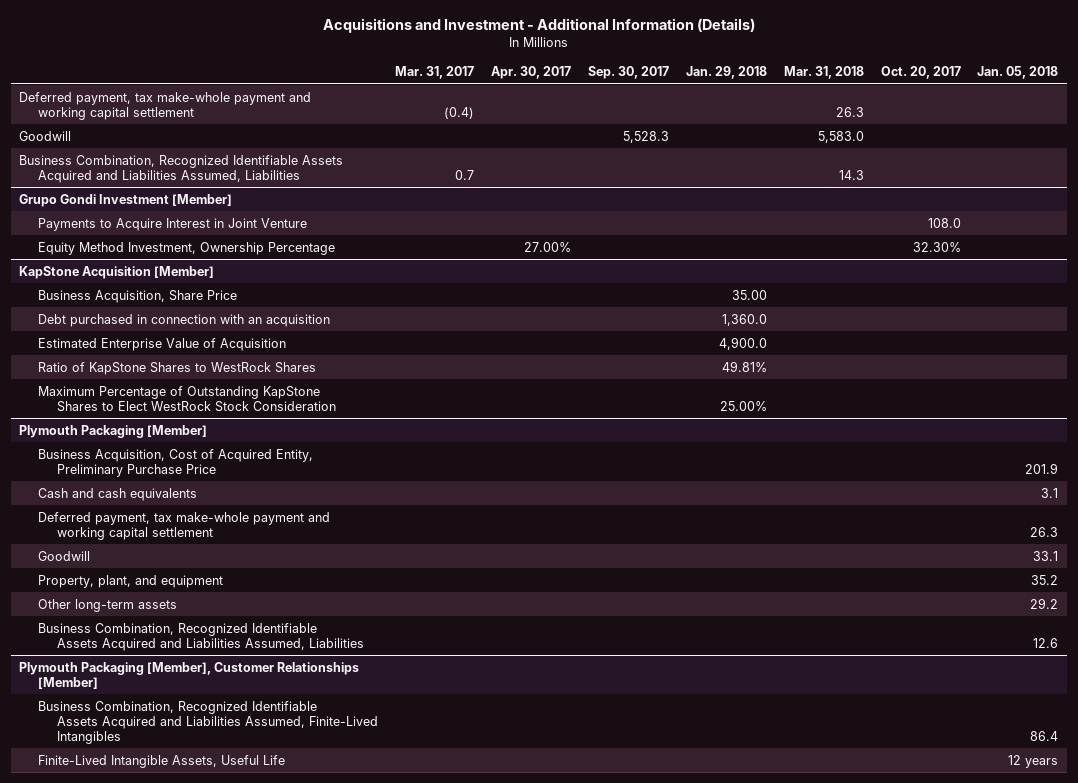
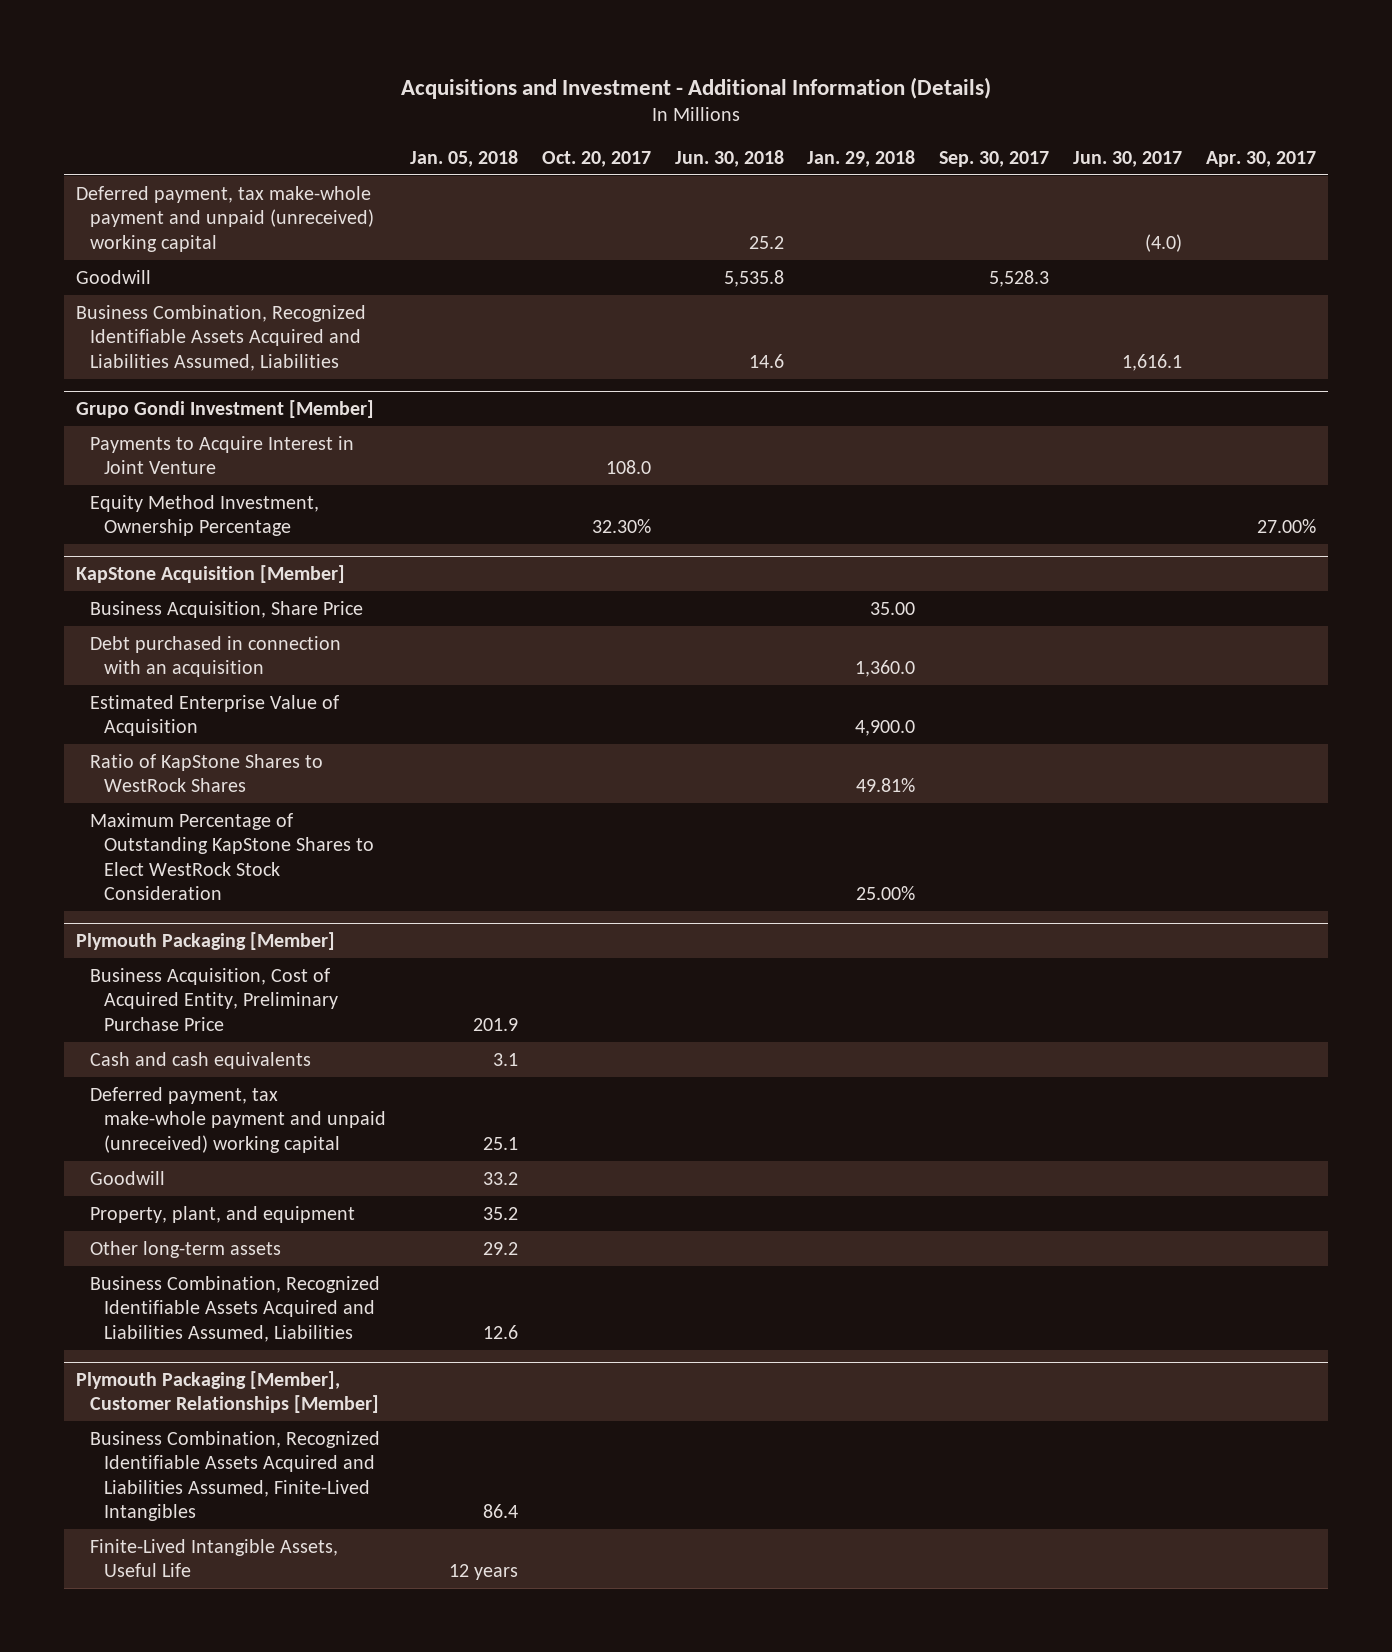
[395,66,475,80] Mar. 31, 2017 -> none
[783,66,864,80] Mar. 31, 2018 -> none
none -> [674,149,784,167] Jun. 30, 2018
none -> [1073,150,1183,167] Jun. 30, 2017
[19,91,312,120] Deferred payment, tax make-whole payment and working capital settlement -> [76,185,375,252] Deferred payment, tax make-whole payment and unpaid (unreceived) working capital
[38,511,331,540] Deferred payment, tax make-whole payment and working capital settlement -> [90,1086,387,1153] Deferred payment, tax make-whole payment and unpaid (unreceived) working capital
[1030,526,1059,537] 26.3 -> [482,1136,518,1150] 25.1
[1033,550,1059,561] 33.1 -> [482,1171,518,1185] 33.2

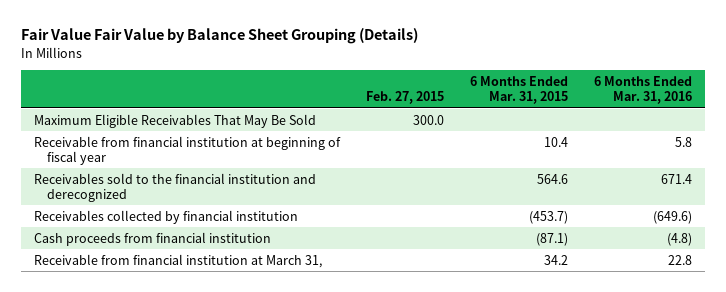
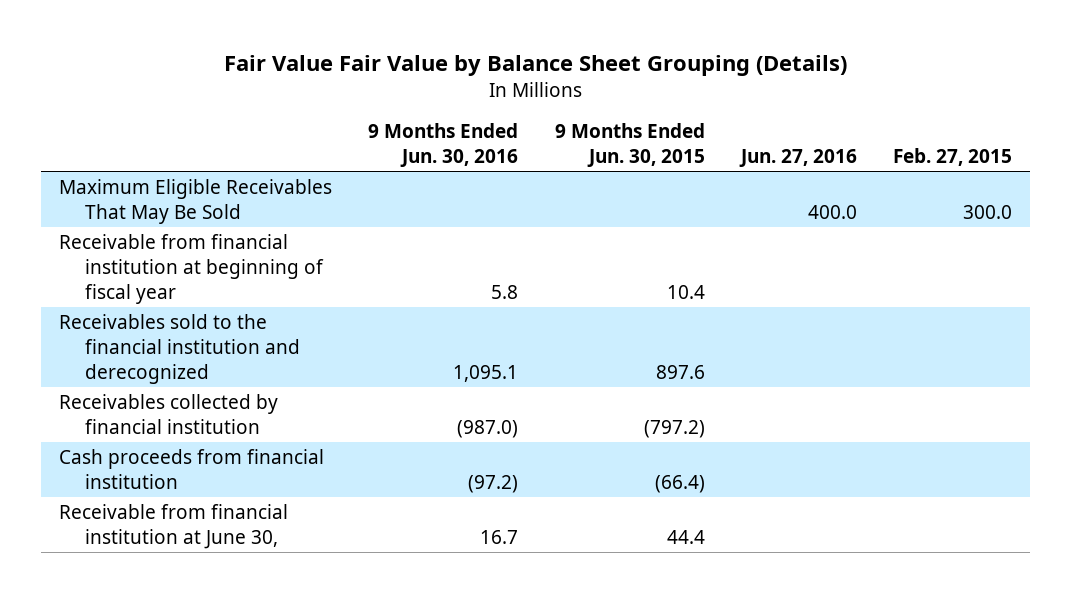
[470,75,569,105] 6 Months Ended Mar. 31, 2015 -> none
[594,75,693,105] 6 Months Ended Mar. 31, 2016 -> none
none -> [368,123,519,168] 9 Months Ended Jun. 30, 2016
none -> [554,123,705,168] 9 Months Ended Jun. 30, 2015
none -> [739,149,858,168] Jun. 27, 2016
[33,253,322,268] Receivable from financial institution at March 31, -> [59,504,289,550] Receivable from financial institution at June 30,

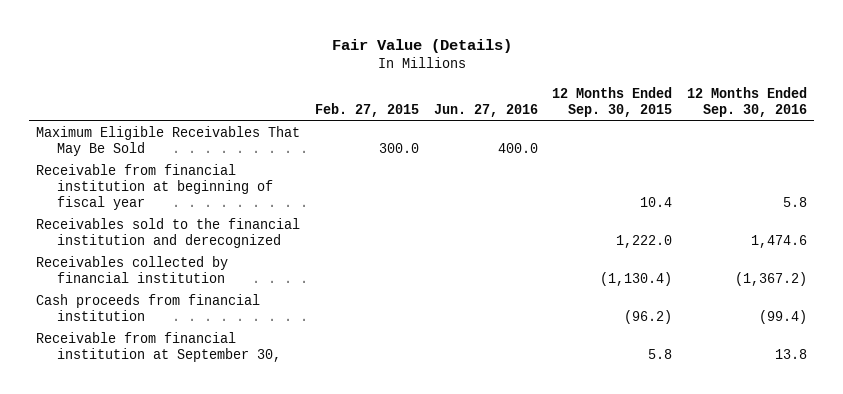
[223,54,847,76] Fair Value Fair Value by Balance Sheet Grouping (Details) -> [331,39,512,54] Fair Value (Details)
[368,123,519,168] 9 Months Ended Jun. 30, 2016 -> none
[554,123,705,168] 9 Months Ended Jun. 30, 2015 -> none
none -> [552,86,673,117] 12 Months Ended Sep. 30, 2015
none -> [686,86,807,117] 12 Months Ended Sep. 30, 2016
[59,504,289,550] Receivable from financial institution at June 30, -> [36,331,282,362] Receivable from financial institution at September 30,

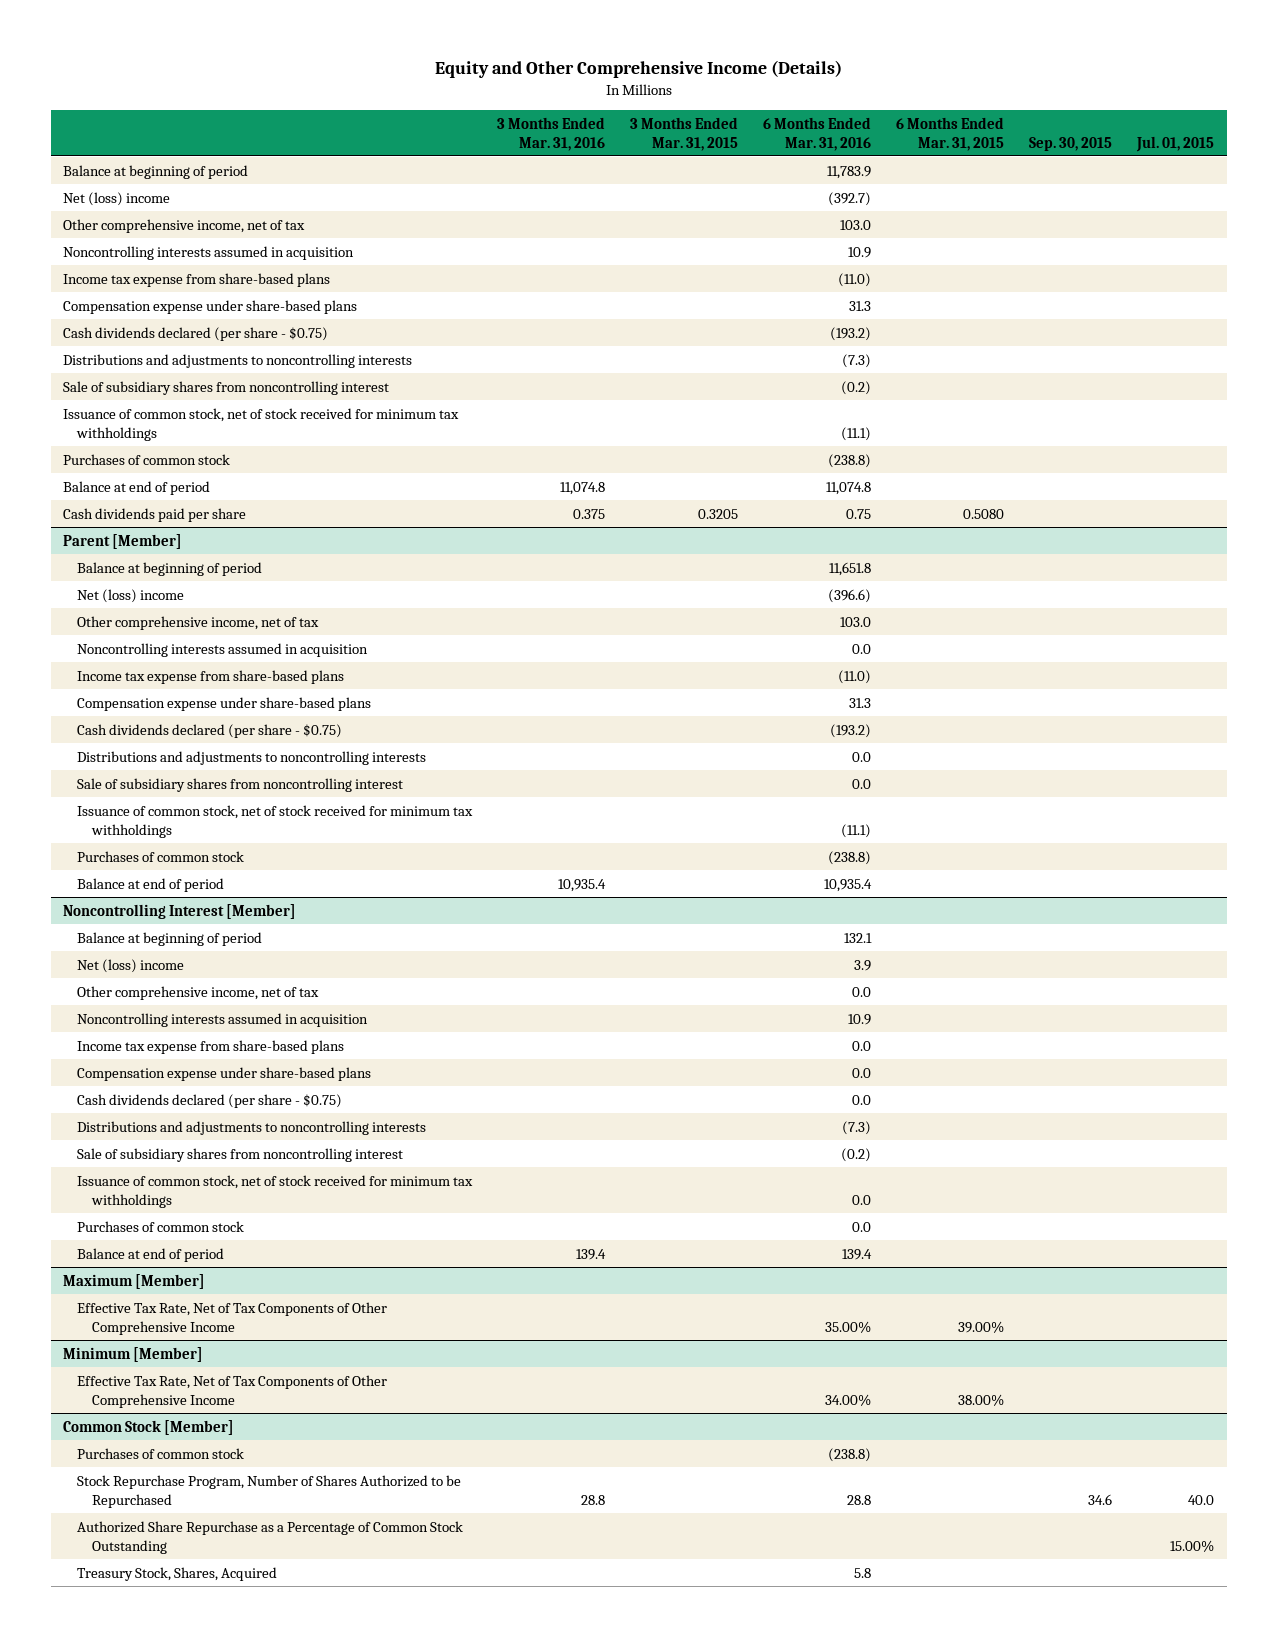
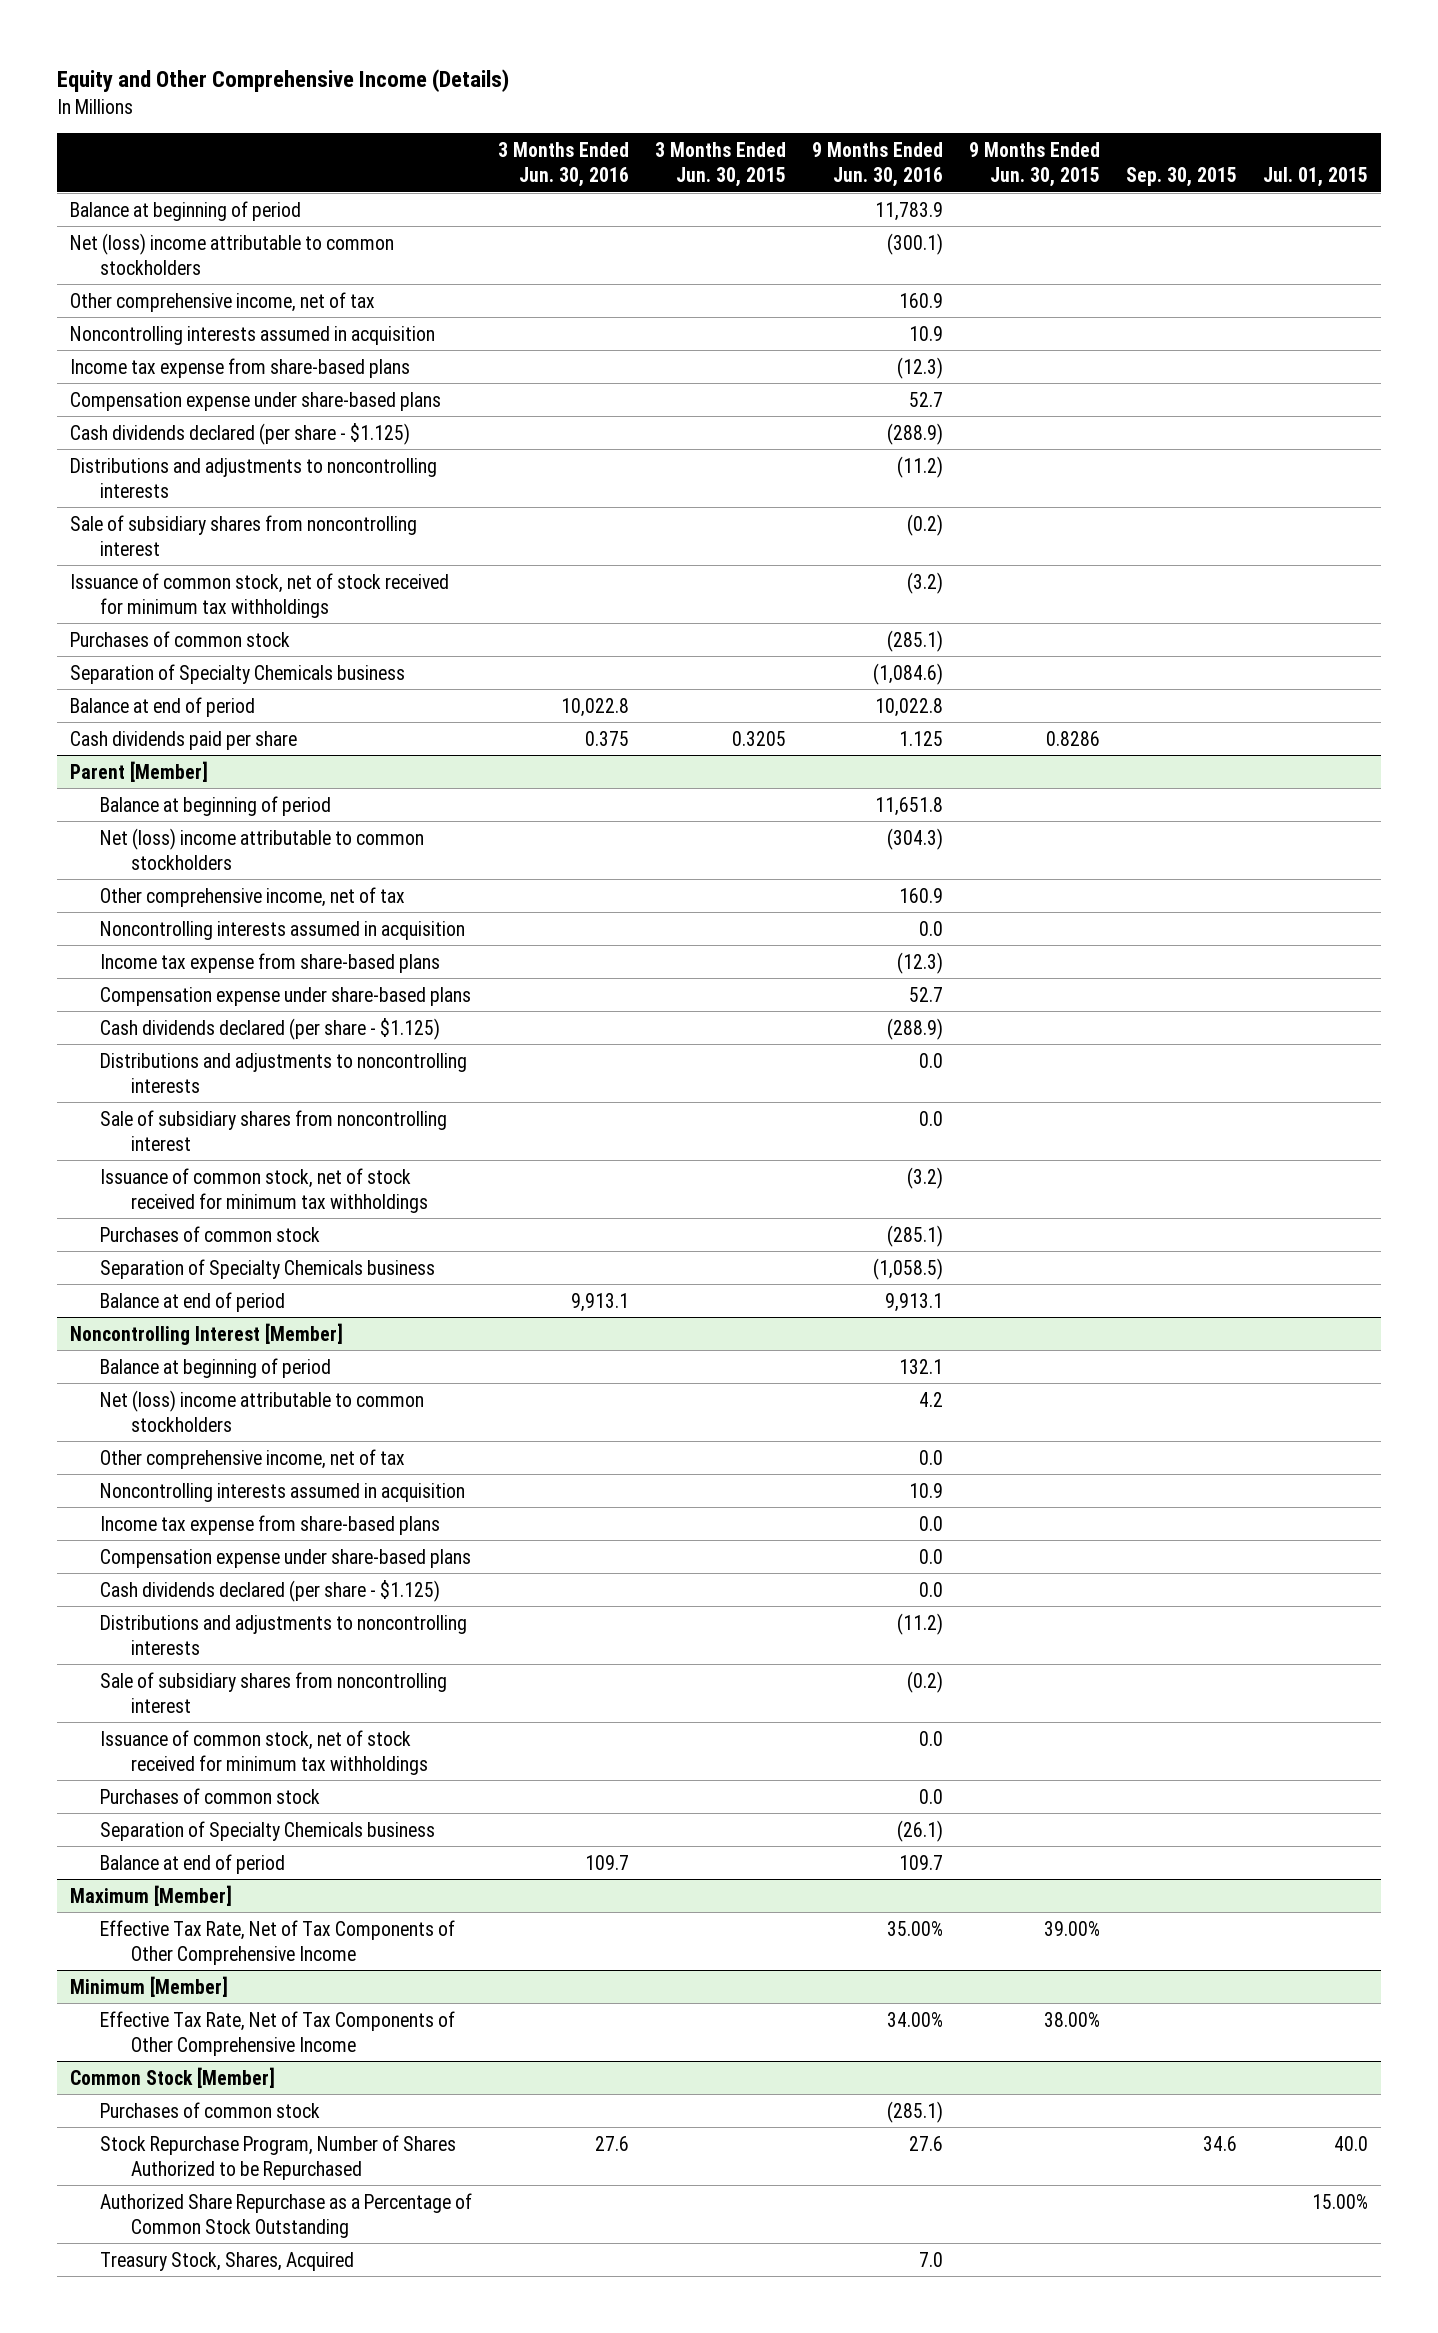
[497,116,606,151] 3 Months Ended Mar. 31, 2016 -> none
[630,116,739,151] 3 Months Ended Mar. 31, 2015 -> none
[763,116,872,151] 6 Months Ended Mar. 31, 2016 -> none
[896,116,1005,151] 6 Months Ended Mar. 31, 2015 -> none
none -> [498,141,630,188] 3 Months Ended Jun. 30, 2016
none -> [655,141,787,188] 3 Months Ended Jun. 30, 2015
none -> [812,141,944,188] 9 Months Ended Jun. 30, 2016
none -> [969,141,1101,188] 9 Months Ended Jun. 30, 2015
[63,191,171,206] Net (loss) income -> [69,232,394,275] Net (loss) income attributable to common stockholders
[63,326,329,341] Cash dividends declared (per share - $0.75) -> [69,422,410,445] Cash dividends declared (per share - $1.125)
none -> [69,663,405,684] Separation of Specialty Chemicals business
[77,588,185,603] Net (loss) income -> [100,827,425,870] Net (loss) income attributable to common stockholders
[77,723,343,738] Cash dividends declared (per share - $0.75) -> [100,1017,441,1040] Cash dividends declared (per share - $1.125)
none -> [100,1258,436,1279] Separation of Specialty Chemicals business
[77,958,185,973] Net (loss) income -> [100,1389,425,1432] Net (loss) income attributable to common stockholders
[77,1093,343,1108] Cash dividends declared (per share - $0.75) -> [100,1579,441,1602] Cash dividends declared (per share - $1.125)
none -> [100,1820,436,1841] Separation of Specialty Chemicals business

